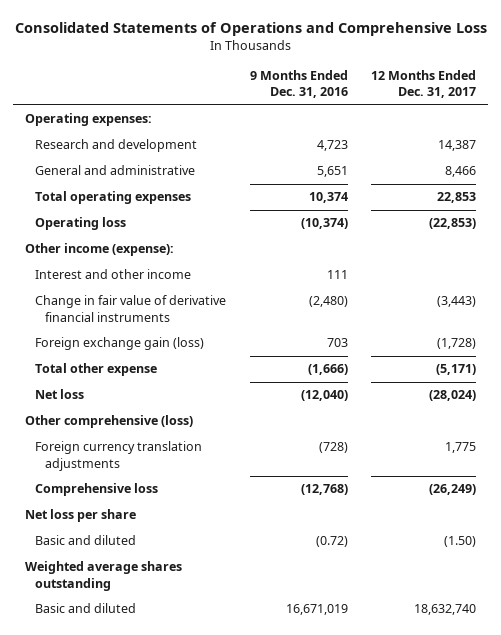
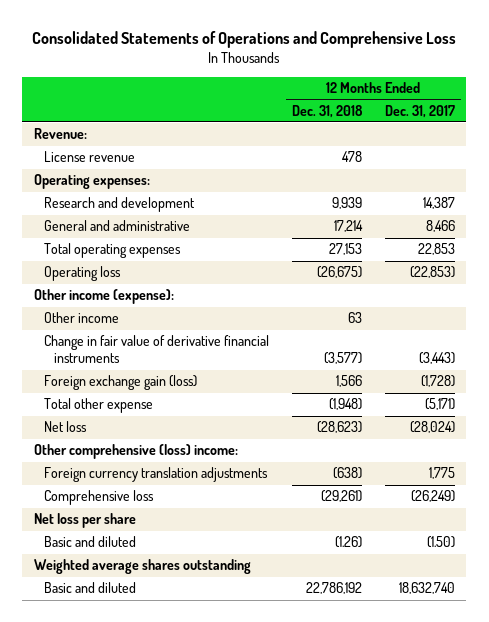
[249,70,348,99] 9 Months Ended Dec. 31, 2016 -> none
none -> [291,104,363,118] Dec. 31, 2018
none -> [33,128,87,140] Revenue:
none -> [43,151,135,163] License revenue
[35,269,192,280] Interest and other income -> [43,312,119,324] Other income
[25,415,194,429] Other comprehensive (loss) -> [33,444,238,460] Other comprehensive (loss) income:

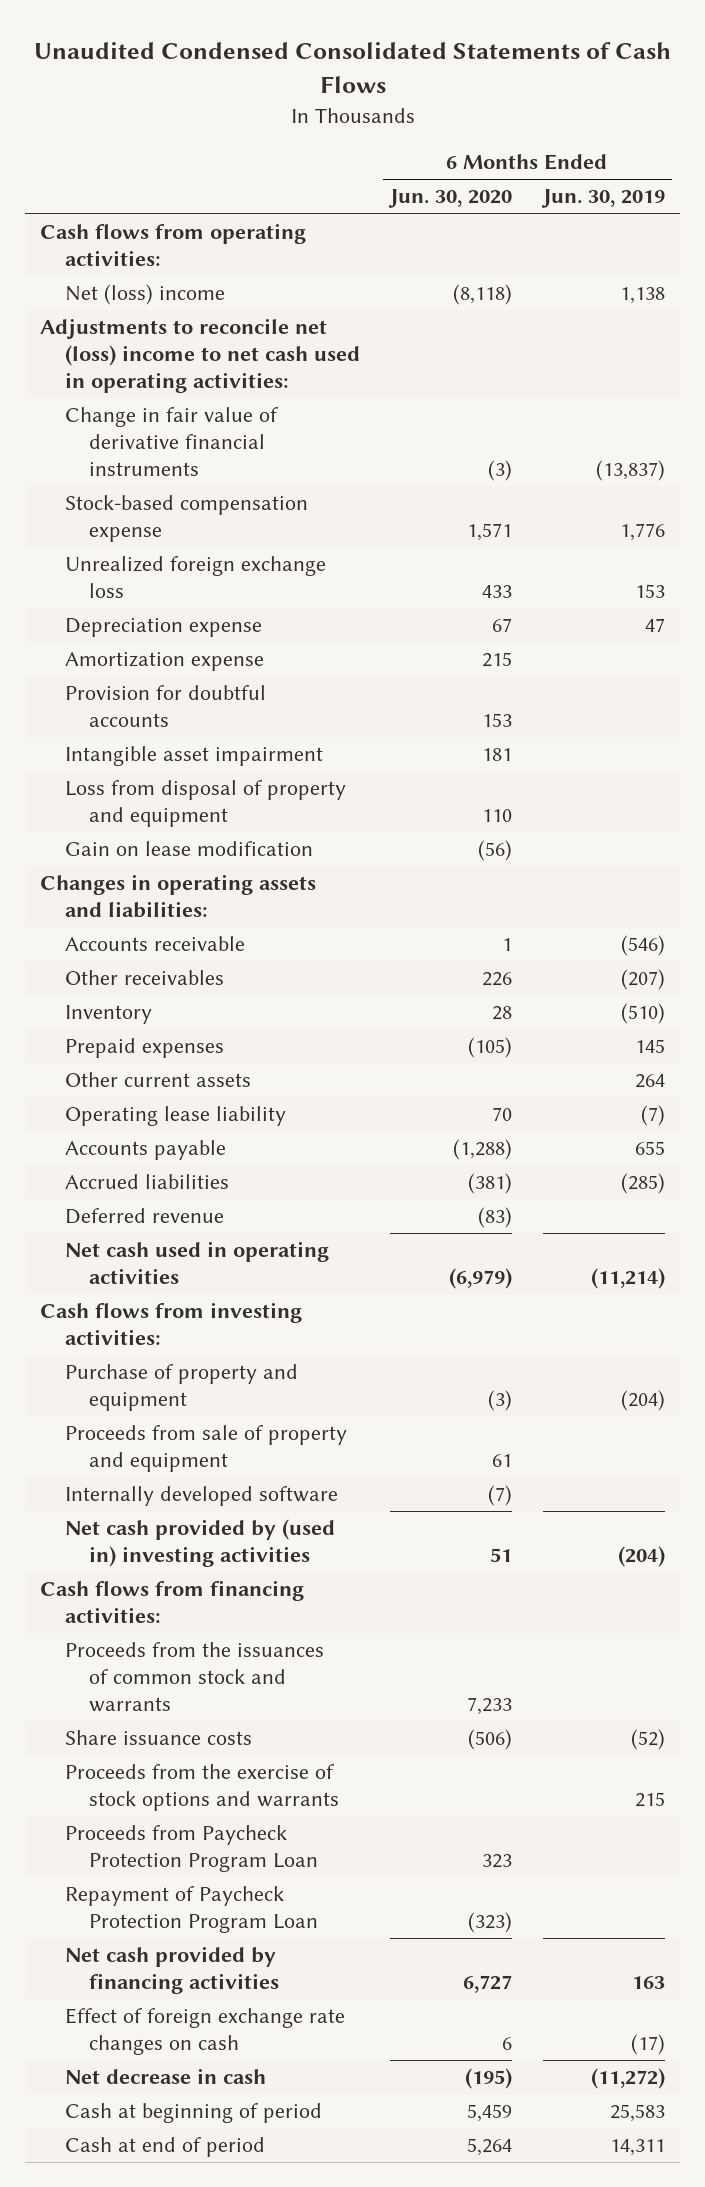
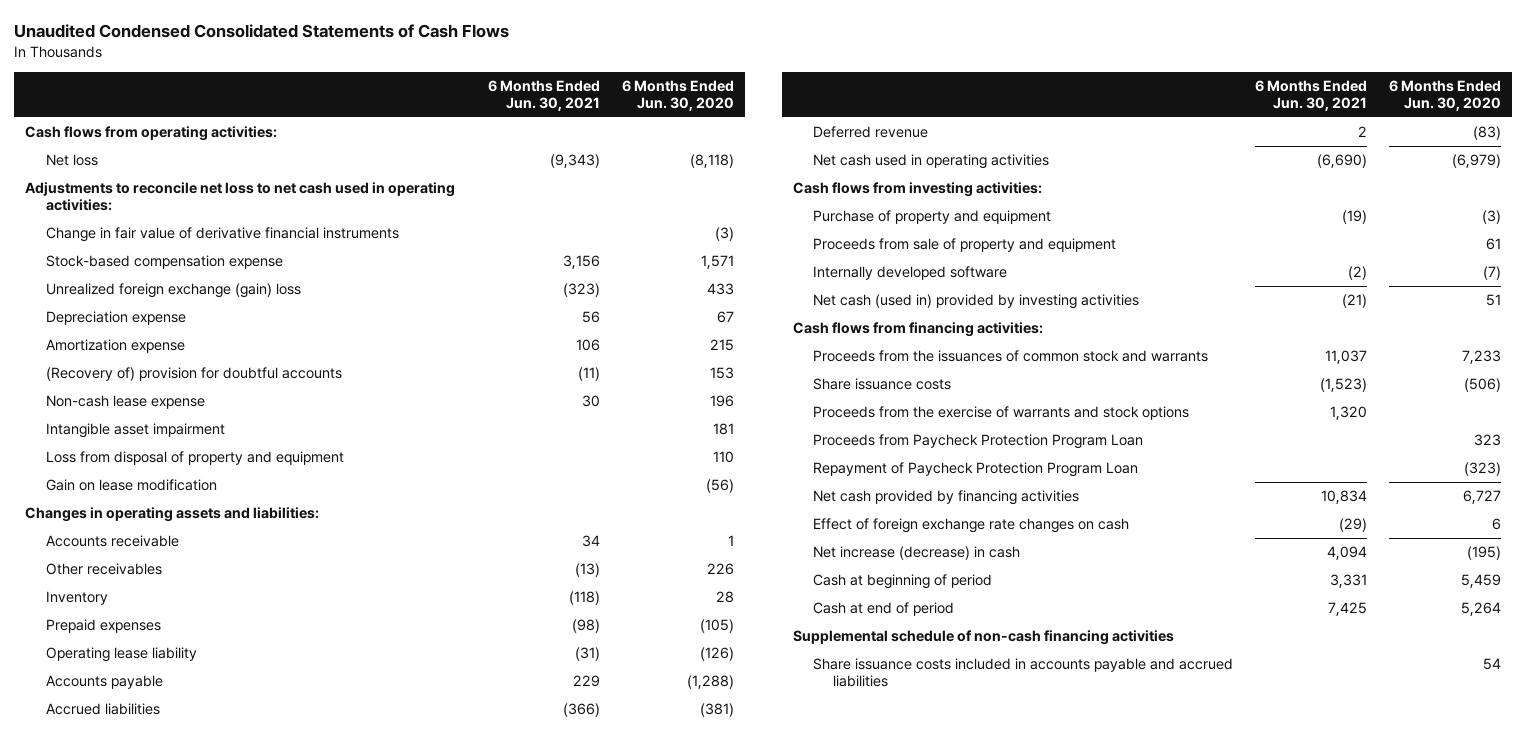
[540,189,665,209] Jun. 30, 2019 -> none
none -> [487,79,600,112] 6 Months Ended Jun. 30, 2021
[64,284,225,306] Net (loss) income -> [45,154,98,167] Net loss
[40,318,360,394] Adjustments to reconcile net (loss) income to net cash used in operating activities: -> [25,182,456,212] Adjustments to reconcile net loss to net cash used in operating activities:
[64,556,326,599] Unrealized foreign exchange loss -> [45,283,301,299] Unrealized foreign exchange (gain) loss
[64,685,266,728] Provision for doubtful accounts -> [45,367,342,382] (Recovery of) provision for doubtful accounts
none -> [45,395,205,410] Non-cash lease expense
[64,1072,251,1088] Other current assets -> none
[492,1107,513,1122] 70 -> [699,647,734,662] (126)
[64,1519,335,1568] Net cash provided by (used in) investing activities -> [813,294,1140,310] Net cash (used in) provided by investing activities
[64,1764,339,1812] Proceeds from the exercise of stock options and warrants -> [813,406,1190,421] Proceeds from the exercise of warrants and stock options
[64,2068,266,2085] Net decrease in cash -> [813,546,1021,561] Net increase (decrease) in cash
none -> [792,630,1174,646] Supplemental schedule of non-cash financing activities
none -> [813,658,1234,688] Share issuance costs included in accounts payable and accrued liabilities

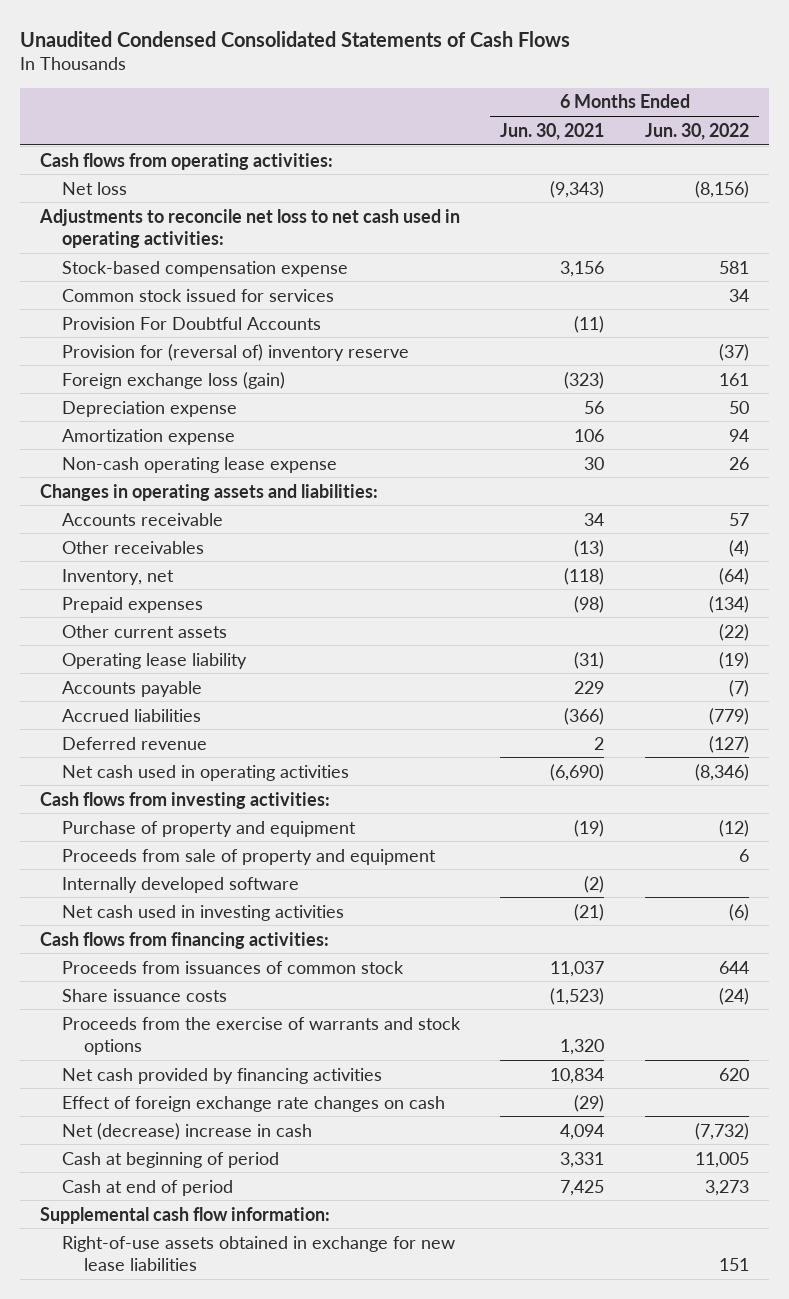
[621,79,734,112] 6 Months Ended Jun. 30, 2020 -> none
none -> [644,122,749,140] Jun. 30, 2022
[45,227,399,243] Change in fair value of derivative financial instruments -> none
none -> [62,288,335,302] Common stock issued for services
none -> [62,316,322,330] Provision For Doubtful Accounts
none -> [62,343,410,361] Provision for (reversal of) inventory reserve
[45,283,301,299] Unrealized foreign exchange (gain) loss -> [62,371,286,389] Foreign exchange loss (gain)
[45,367,342,382] (Recovery of) provision for doubtful accounts -> none
[45,423,225,439] Intangible asset impairment -> none
[45,451,344,466] Loss from disposal of property and equipment -> none
[45,479,217,492] Gain on lease modification -> none
[45,395,205,410] Non-cash lease expense -> [62,456,338,473] Non-cash operating lease expense
[45,591,108,606] Inventory -> [62,568,175,585] Inventory, net
none -> [62,624,228,638] Other current assets
[813,294,1140,310] Net cash (used in) provided by investing activities -> [62,904,345,921] Net cash used in investing activities
[813,350,1209,363] Proceeds from the issuances of common stock and warrants -> [62,960,405,974] Proceeds from issuances of common stock
[813,434,1144,450] Proceeds from Paycheck Protection Program Loan -> none
[813,462,1139,478] Repayment of Paycheck Protection Program Loan -> none
[813,546,1021,561] Net increase (decrease) in cash -> [62,1122,313,1140] Net (decrease) increase in cash
[792,630,1174,646] Supplemental schedule of non-cash financing activities -> none
[813,658,1234,688] Share issuance costs included in accounts payable and accrued liabilities -> none
none -> [39,1206,330,1224] Supplemental cash flow information:
none -> [62,1235,456,1272] Right-of-use assets obtained in exchange for new lease liabilities

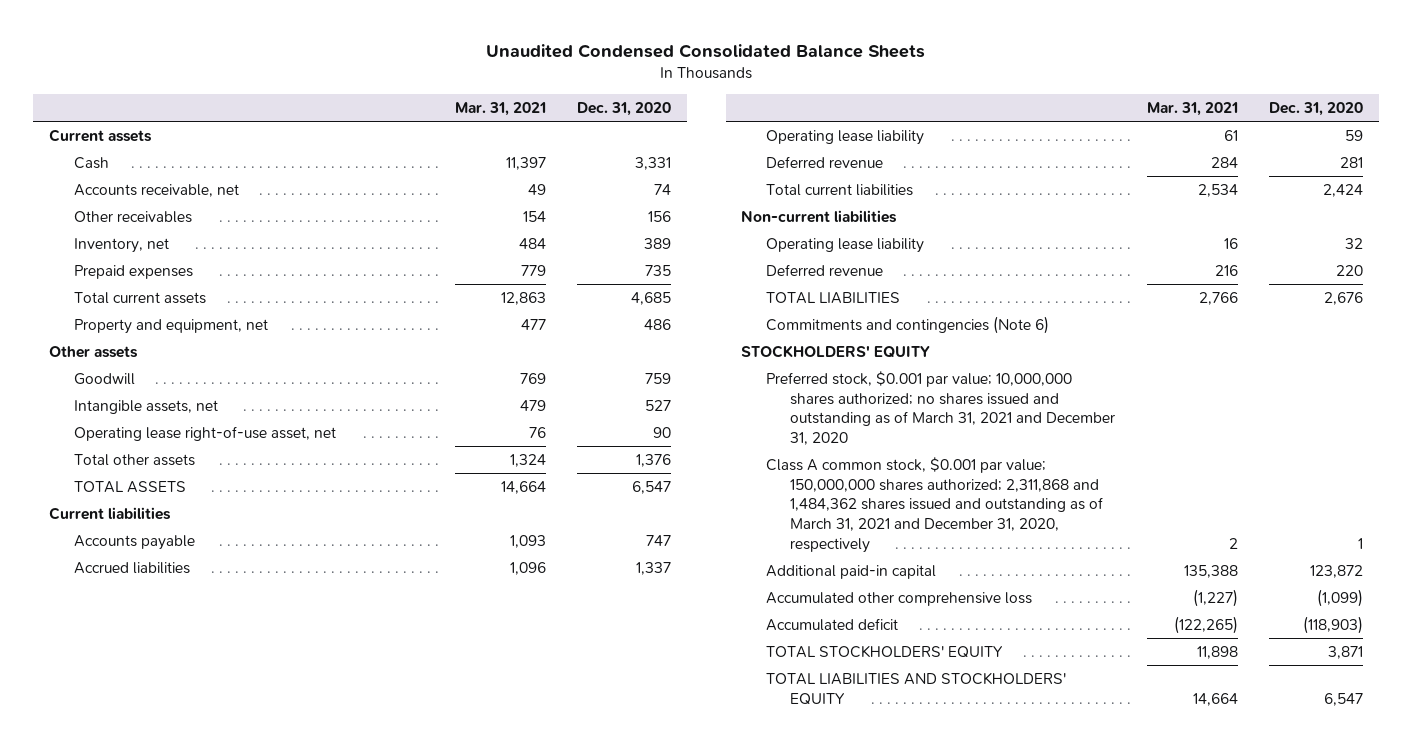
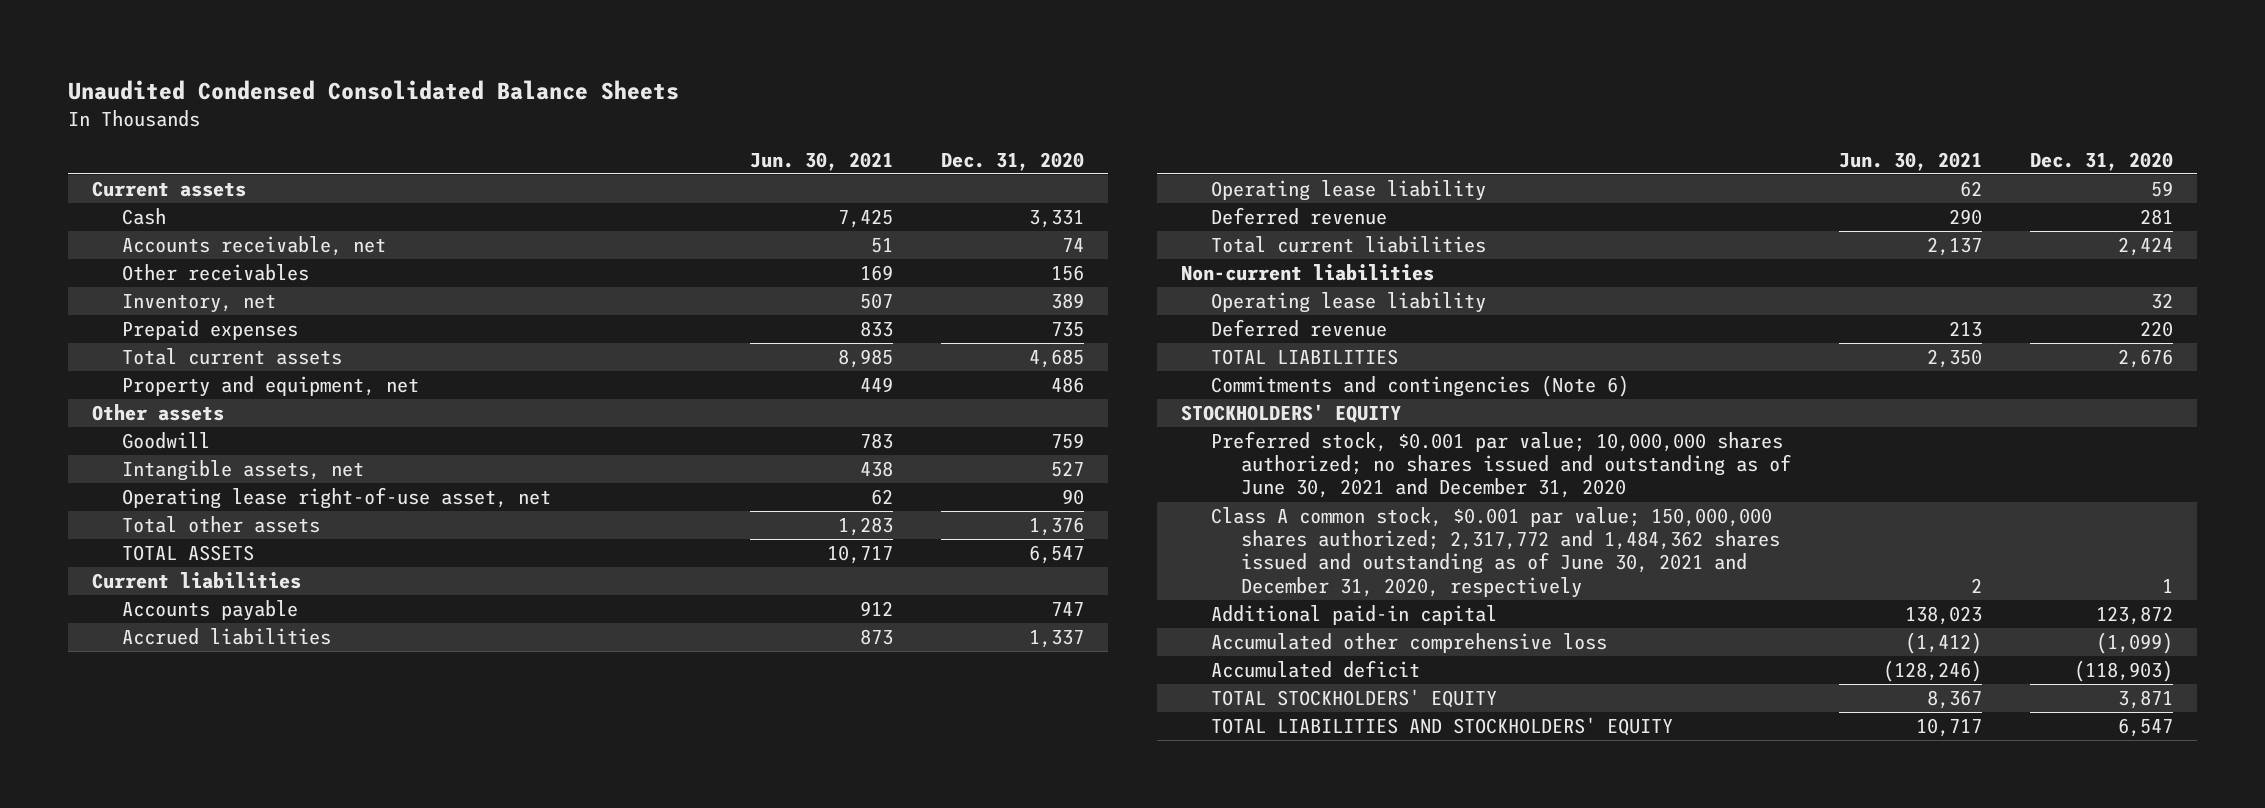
[454,101,546,116] Mar. 31, 2021 -> none
none -> [750,151,894,171] Jun. 30, 2021
[765,370,1116,445] Preferred stock, $0.001 par value; 10,000,000 shares authorized; no shares issued and outstanding as of March 31, 2021 and December 31, 2020 -> [1211,431,1792,499] Preferred stock, $0.001 par value; 10,000,000 shares authorized; no shares issued and outstanding as of June 30, 2021 and December 31, 2020
[765,456,1104,553] Class A common stock, $0.001 par value; 150,000,000 shares authorized; 2,311,868 and 1,484,362 shares issued and outstanding as of March 31, 2021 and December 31, 2020, respectively -> [1211,507,1781,598] Class A common stock, $0.001 par value; 150,000,000 shares authorized; 2,317,772 and 1,484,362 shares issued and outstanding as of June 30, 2021 and December 31, 2020, respectively

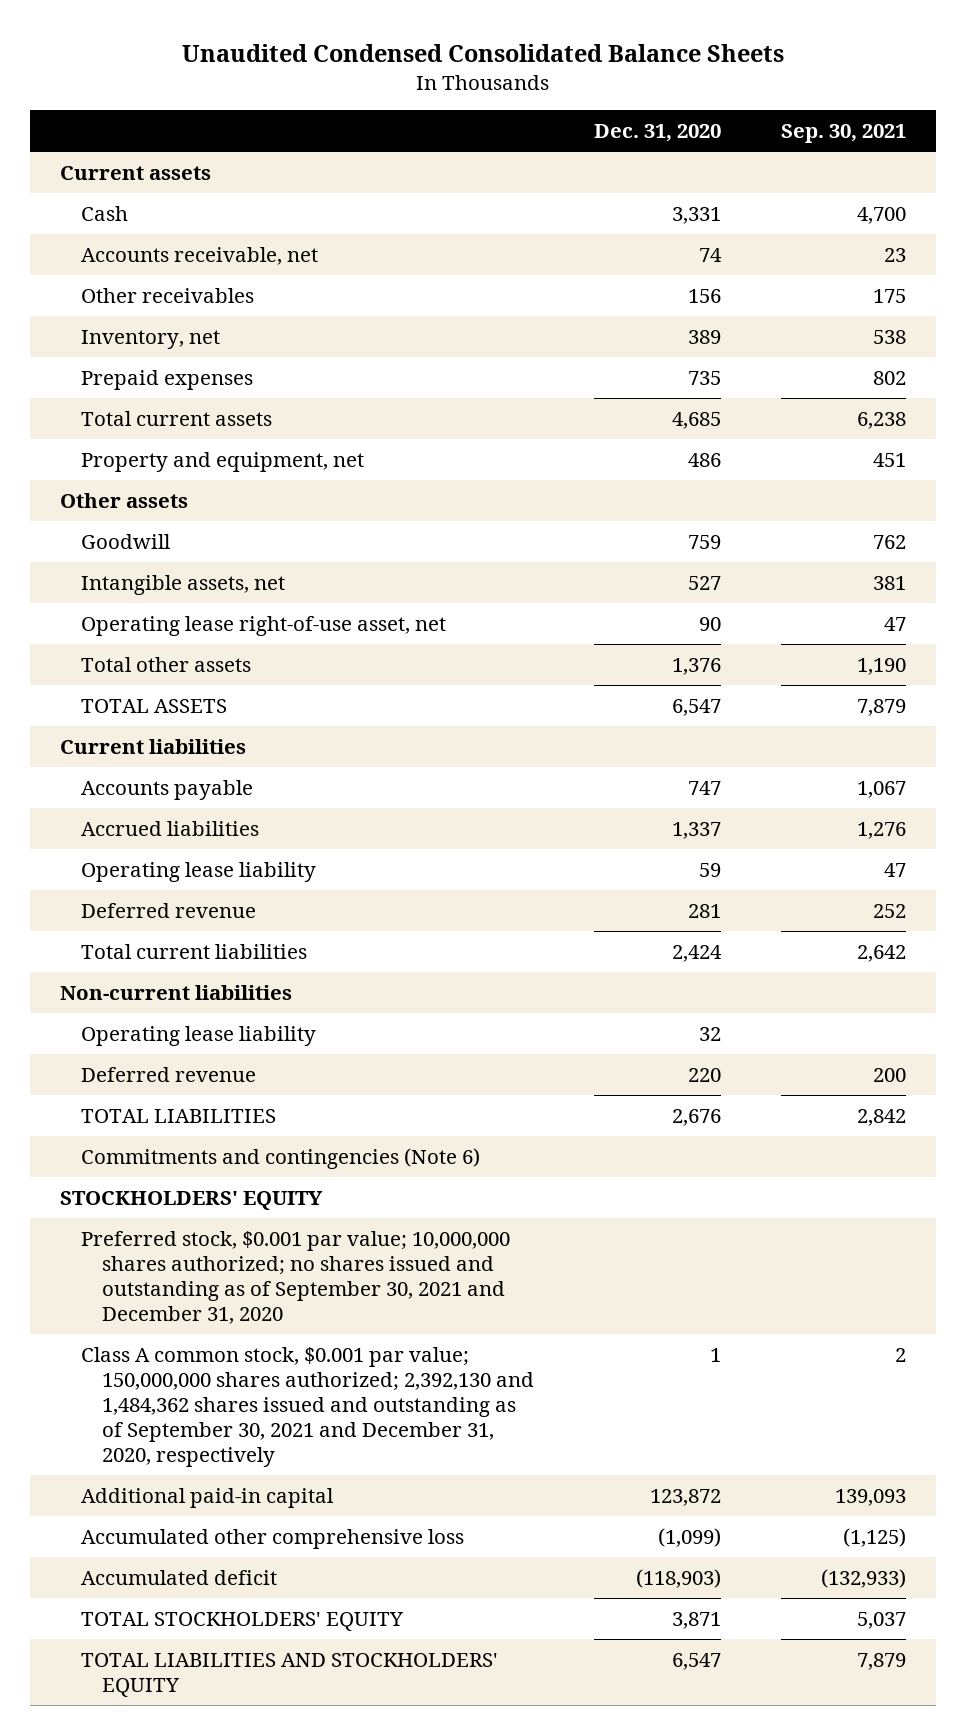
[750,151,894,171] Jun. 30, 2021 -> none
none -> [780,124,906,144] Sep. 30, 2021
[1211,431,1792,499] Preferred stock, $0.001 par value; 10,000,000 shares authorized; no shares issued and outstanding as of June 30, 2021 and December 31, 2020 -> [80,1230,510,1324] Preferred stock, $0.001 par value; 10,000,000 shares authorized; no shares issued and outstanding as of September 30, 2021 and December 31, 2020
[1211,507,1781,598] Class A common stock, $0.001 par value; 150,000,000 shares authorized; 2,317,772 and 1,484,362 shares issued and outstanding as of June 30, 2021 and December 31, 2020, respectively -> [80,1346,535,1467] Class A common stock, $0.001 par value; 150,000,000 shares authorized; 2,392,130 and 1,484,362 shares issued and outstanding as of September 30, 2021 and December 31, 2020, respectively

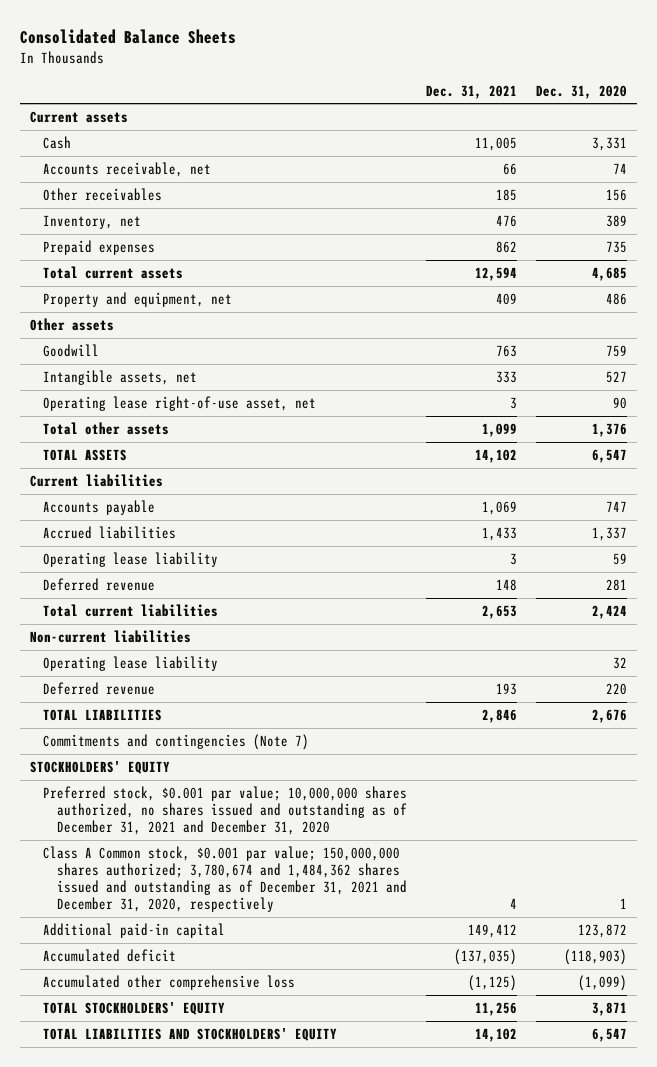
[181,43,784,62] Unaudited Condensed Consolidated Balance Sheets -> [20,29,237,45] Consolidated Balance Sheets
[780,124,906,144] Sep. 30, 2021 -> none
none -> [426,84,518,99] Dec. 31, 2021
[80,1147,480,1169] Commitments and contingencies (Note 6) -> [43,734,310,751] Commitments and contingencies (Note 7)
[80,1230,510,1324] Preferred stock, $0.001 par value; 10,000,000 shares authorized; no shares issued and outstanding as of September 30, 2021 and December 31, 2020 -> [43,786,408,835] Preferred stock, $0.001 par value; 10,000,000 shares authorized, no shares issued and outstanding as of December 31, 2021 and December 31, 2020
[80,1346,535,1467] Class A common stock, $0.001 par value; 150,000,000 shares authorized; 2,392,130 and 1,484,362 shares issued and outstanding as of September 30, 2021 and December 31, 2020, respectively -> [43,846,407,912] Class A Common stock, $0.001 par value; 150,000,000 shares authorized; 3,780,674 and 1,484,362 shares issued and outstanding as of December 31, 2021 and December 31, 2020, respectively
[80,1528,464,1549] Accumulated other comprehensive loss -> [43,975,296,991] Accumulated other comprehensive loss

